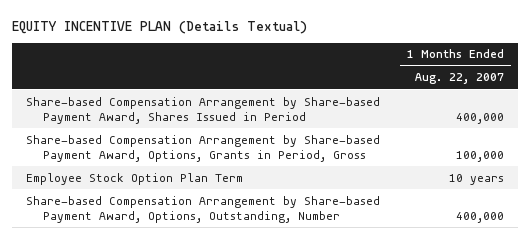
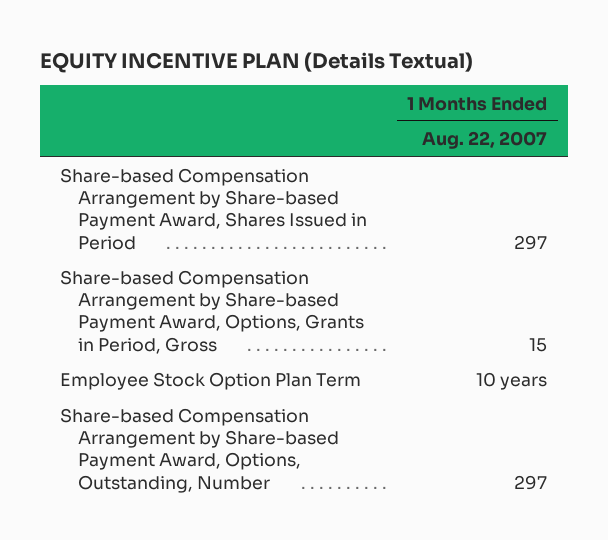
[456,112,505,124] 400,000 -> [514,234,548,250] 297
[456,150,505,162] 100,000 -> [529,337,548,352] 15
[456,211,505,223] 400,000 -> [514,474,548,490] 297

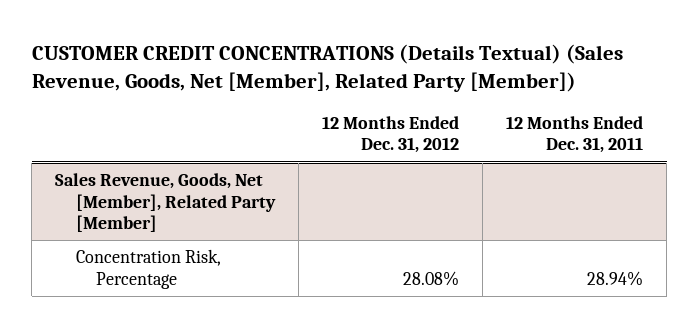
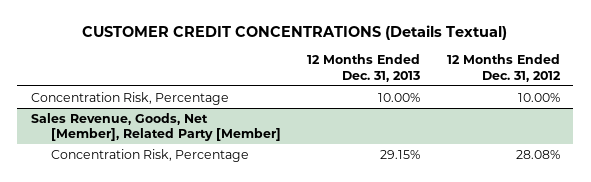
[31,43,623,92] CUSTOMER CREDIT CONCENTRATIONS (Details Textual) (Sales Revenue, Goods, Net [Member], Related Party [Member]) -> [82,24,508,40] CUSTOMER CREDIT CONCENTRATIONS (Details Textual)
[506,115,644,154] 12 Months Ended Dec. 31, 2011 -> none
none -> [307,53,421,82] 12 Months Ended Dec. 31, 2013
none -> [30,91,229,105] Concentration Risk, Percentage

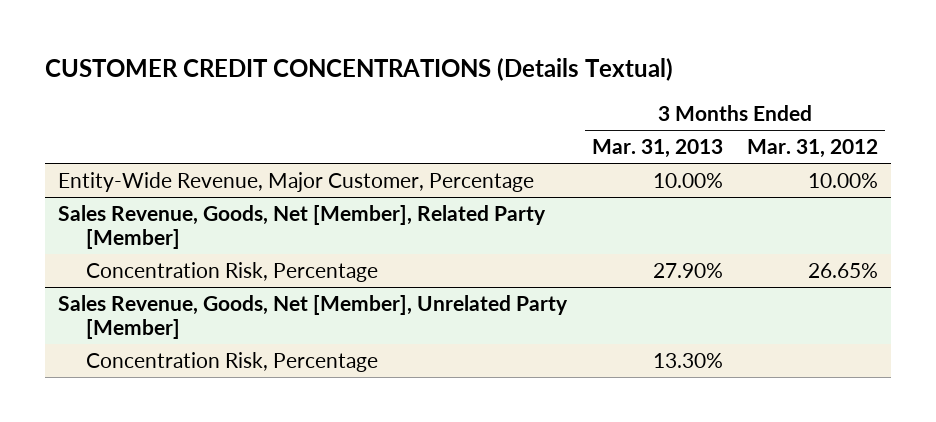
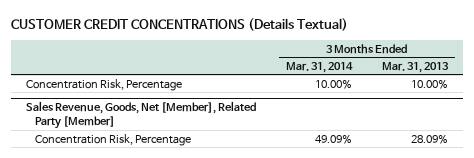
[747,138,879,158] Mar. 31, 2012 -> none
none -> [286,61,354,73] Mar. 31, 2014
[57,171,534,192] Entity-Wide Revenue, Major Customer, Percentage -> none
none -> [26,78,183,91] Concentration Risk, Percentage
[57,294,568,339] Sales Revenue, Goods, Net [Member], Unrelated Party [Member] -> none
[85,351,378,372] Concentration Risk, Percentage -> none
[652,262,723,278] 27.90% -> [410,133,448,144] 28.09%

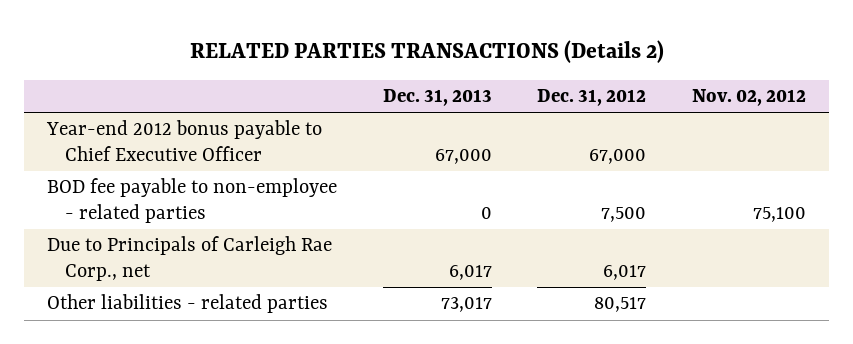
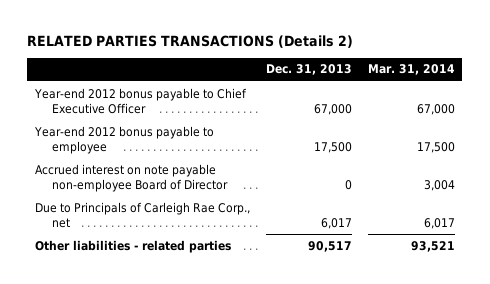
[537,89,647,107] Dec. 31, 2012 -> none
[692,89,807,107] Nov. 02, 2012 -> none
none -> [367,64,455,76] Mar. 31, 2014
[47,178,338,224] BOD fee payable to non-employee - related parties -> none
none -> [34,125,215,154] Year-end 2012 bonus payable to employee
none -> [35,163,228,192] Accrued interest on note payable non-employee Board of Director
[440,297,492,313] 73,017 -> [307,240,352,252] 90,517

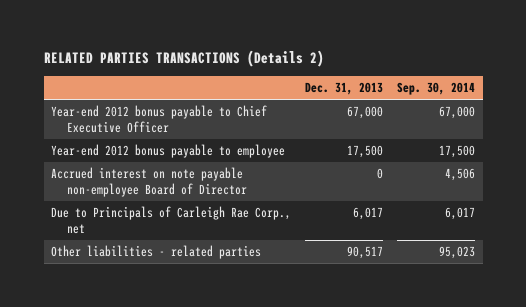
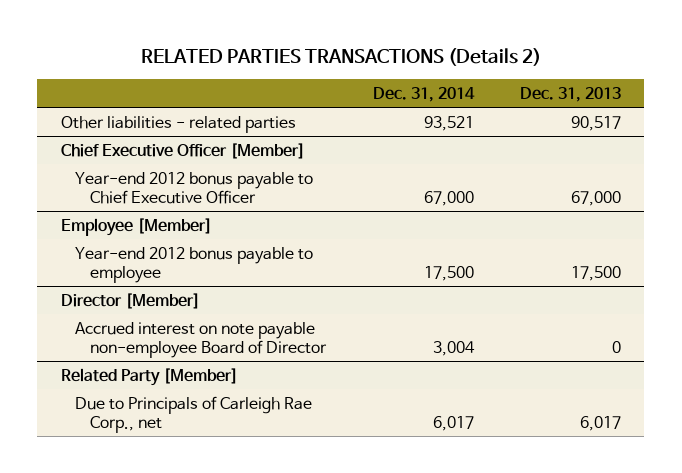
[397,82,476,96] Sep. 30, 2014 -> none
none -> [372,86,475,102] Dec. 31, 2014
[50,244,261,259] Other liabilities - related parties -> [60,115,296,133] Other liabilities - related parties
none -> [60,142,305,159] Chief Executive Officer [Member]
none -> [60,217,212,236] Employee [Member]
none -> [60,292,200,309] Director [Member]
none -> [60,367,238,386] Related Party [Member]

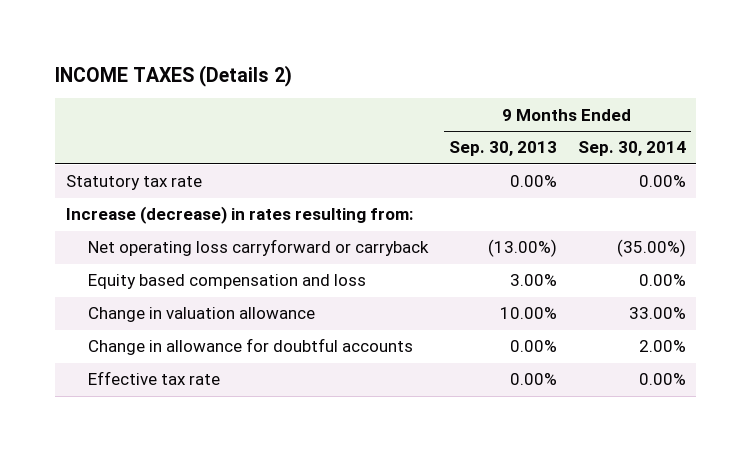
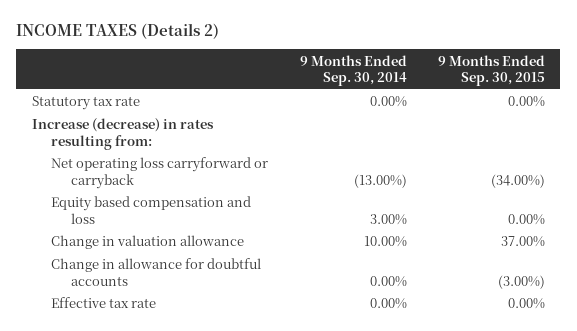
[448,141,557,157] Sep. 30, 2013 -> none
none -> [437,54,545,86] 9 Months Ended Sep. 30, 2015
[616,239,686,258] (35.00%) -> [353,173,407,188] (13.00%)
[638,274,686,287] 0.00% -> [369,213,407,225] 3.00%
[628,307,686,320] 33.00% -> [363,236,407,248] 10.00%
[638,340,686,353] 2.00% -> [369,275,407,287] 0.00%

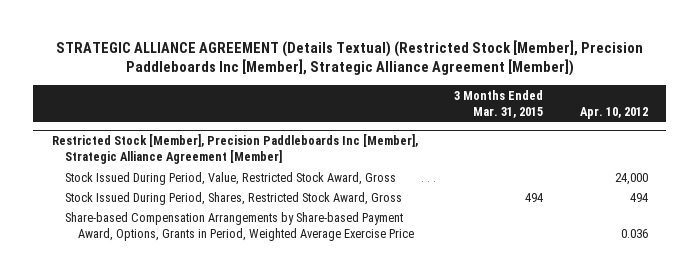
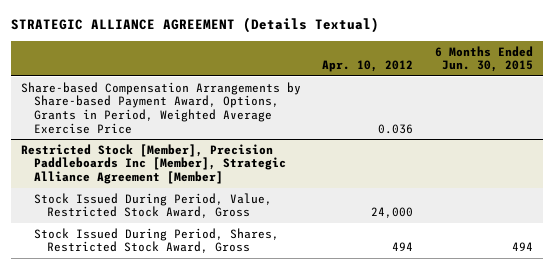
[55,39,643,77] STRATEGIC ALLIANCE AGREEMENT (Details Textual) (Restricted Stock [Member], Precision Paddleboards Inc [Member], Strategic Alliance Agreement [Member]) -> [10,16,379,33] STRATEGIC ALLIANCE AGREEMENT (Details Textual)
[454,89,544,118] 3 Months Ended Mar. 31, 2015 -> none
none -> [434,45,533,73] 6 Months Ended Jun. 30, 2015
none -> [21,81,302,134] Share-based Compensation Arrangements by Share-based Payment Award, Options, Grants in Period, Weighted Average Exercise Price
[65,211,415,241] Share-based Compensation Arrangements by Share-based Payment Award, Options, Grants in Period, Weighted Average Exercise Price -> none

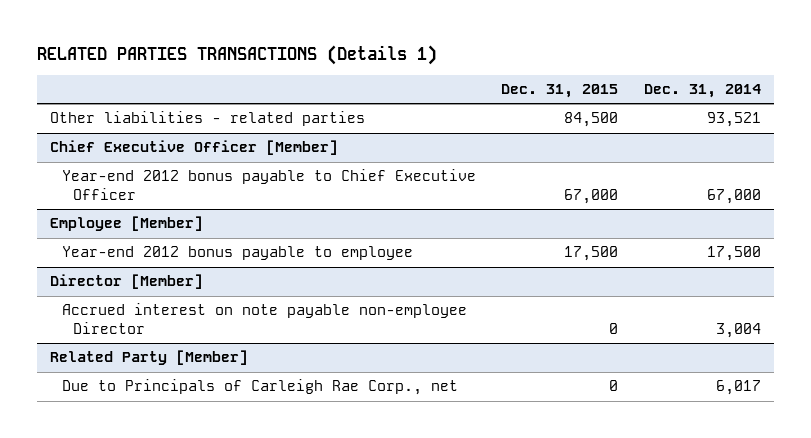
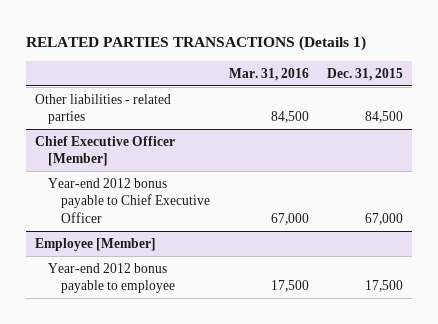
[644,84,762,99] Dec. 31, 2014 -> none
none -> [228,67,309,81] Mar. 31, 2016
[49,274,203,290] Director [Member] -> none
[61,303,467,334] Accrued interest on note payable non-employee Director -> none
[49,350,248,366] Related Party [Member] -> none
[61,379,458,396] Due to Principals of Carleigh Rae Corp., net -> none

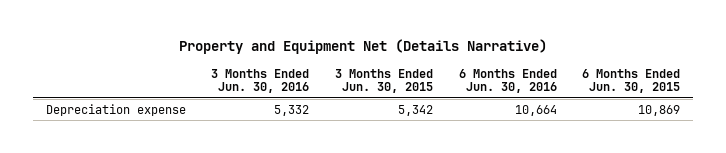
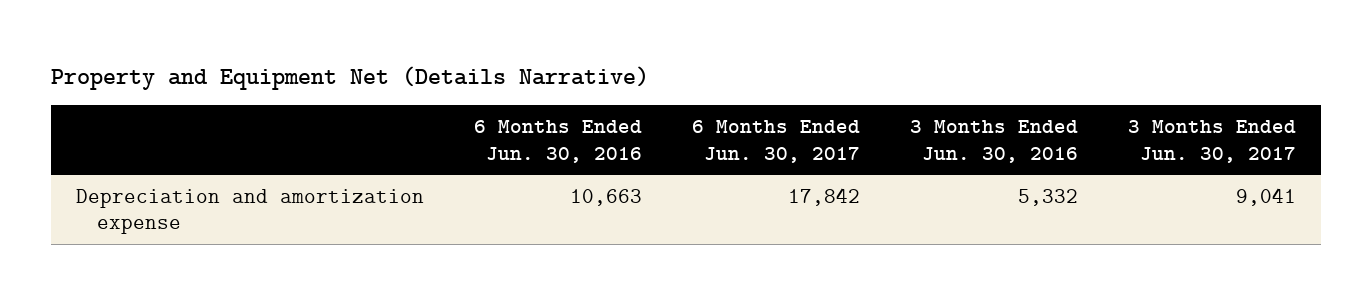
[335,68,434,94] 3 Months Ended Jun. 30, 2015 -> none
[582,68,681,94] 6 Months Ended Jun. 30, 2015 -> none
none -> [691,120,860,163] 6 Months Ended Jun. 30, 2017
none -> [1128,120,1297,163] 3 Months Ended Jun. 30, 2017
[45,103,186,116] Depreciation expense -> [75,188,424,235] Depreciation and amortization expense
[514,104,557,116] 10,664 -> [569,188,642,206] 10,663

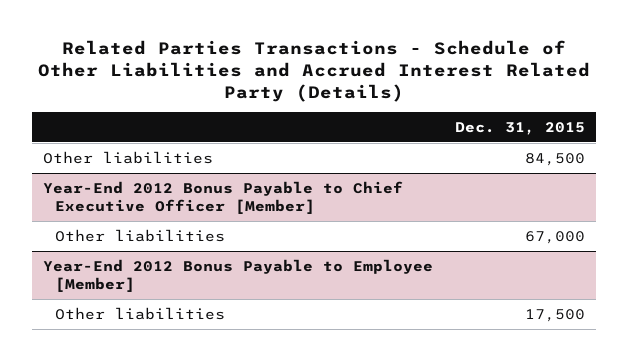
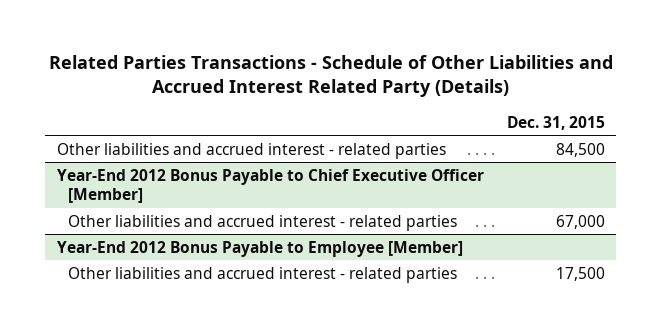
[43,150,214,164] Other liabilities -> [56,142,446,159] Other liabilities and accrued interest - related parties
[54,228,225,242] Other liabilities -> [67,214,457,231] Other liabilities and accrued interest - related parties
[54,306,225,320] Other liabilities -> [67,266,457,283] Other liabilities and accrued interest - related parties

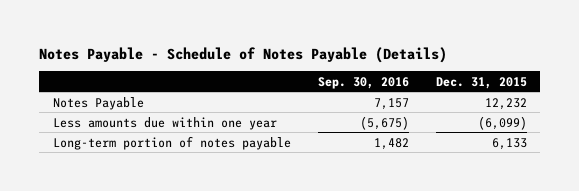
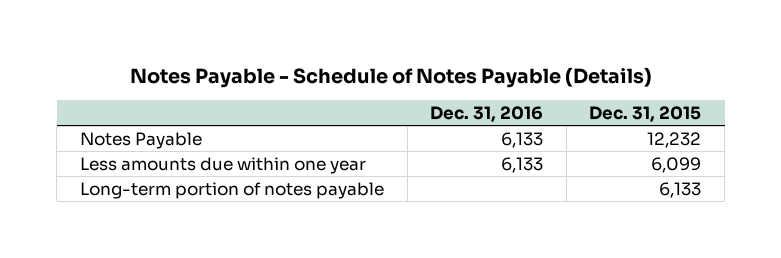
[317,76,409,89] Sep. 30, 2016 -> none
none -> [430,106,544,123] Dec. 31, 2016
[477,115,527,130] (6,099) -> [651,156,702,173] 6,099

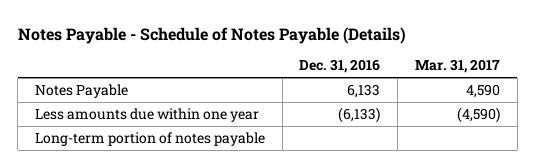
[589,106,702,123] Dec. 31, 2015 -> none
none -> [414,59,500,74] Mar. 31, 2017
[501,156,544,173] 6,133 -> [338,106,381,123] (6,133)

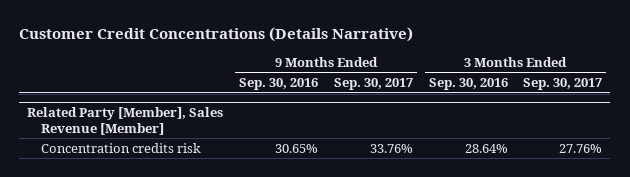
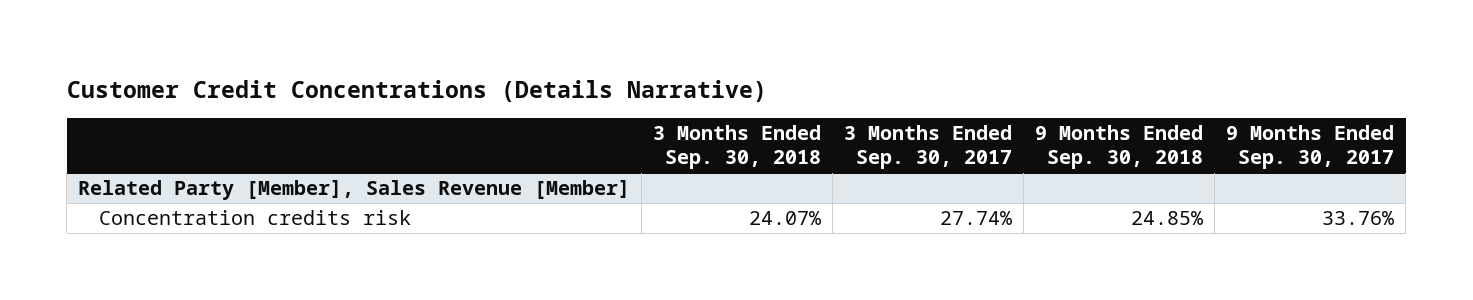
[238,78,318,91] Sep. 30, 2016 -> none
[428,78,508,91] Sep. 30, 2016 -> none
none -> [653,125,822,170] 3 Months Ended Sep. 30, 2018
none -> [1035,125,1204,170] 9 Months Ended Sep. 30, 2018
[559,143,603,153] 27.76% -> [940,211,1013,226] 27.74%

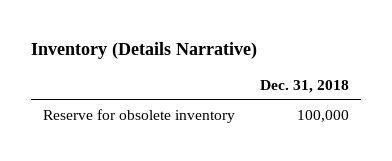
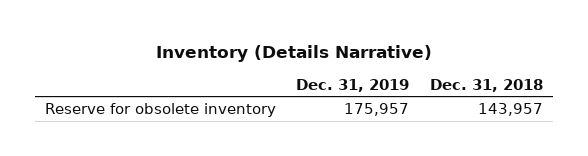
none -> [296,79,410,93] Dec. 31, 2019
[296,110,349,123] 100,000 -> [477,103,543,117] 143,957

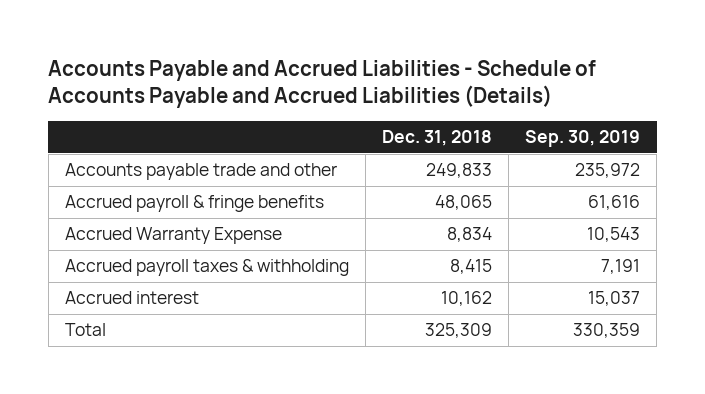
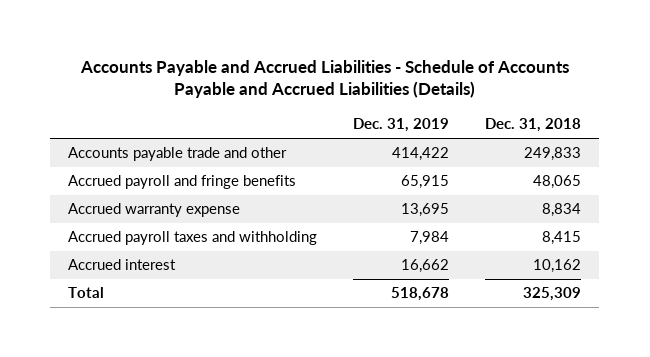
[525,130,641,148] Sep. 30, 2019 -> none
none -> [353,118,450,133] Dec. 31, 2019
[64,195,324,213] Accrued payroll & fringe benefits -> [68,175,297,190] Accrued payroll and fringe benefits
[64,227,282,245] Accrued Warranty Expense -> [68,203,241,218] Accrued warranty expense
[64,259,349,277] Accrued payroll taxes & withholding -> [68,231,318,246] Accrued payroll taxes and withholding

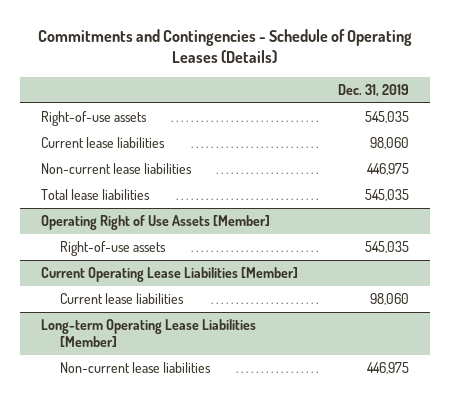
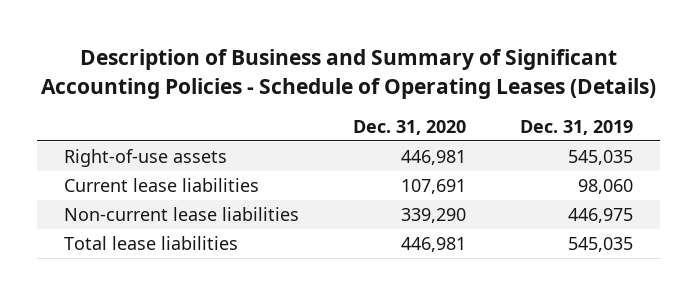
[37,28,412,64] Commitments and Contingencies - Schedule of Operating Leases (Details) -> [40,49,656,99] Description of Business and Summary of Significant Accounting Policies - Schedule of Operating Leases (Details)
none -> [353,119,467,135] Dec. 31, 2020
[40,214,270,230] Operating Right of Use Assets [Member] -> none
[59,240,166,256] Right-of-use assets -> none
[40,266,298,282] Current Operating Lease Liabilities [Member] -> none
[59,292,184,304] Current lease liabilities -> none
[40,318,256,348] Long-term Operating Lease Liabilities [Member] -> none
[59,361,211,373] Non-current lease liabilities -> none

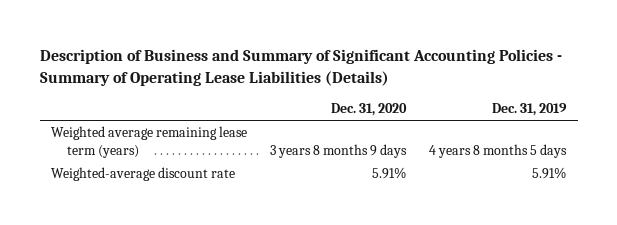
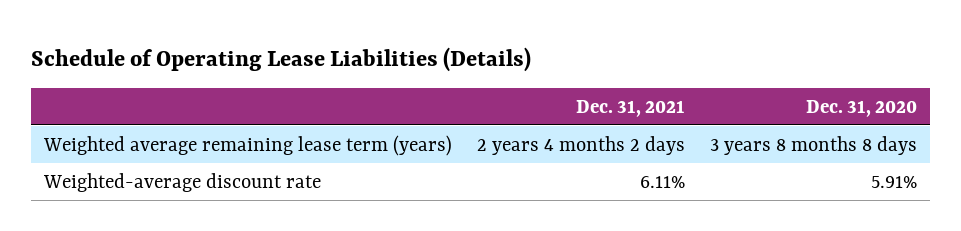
[39,49,562,87] Description of Business and Summary of Significant Accounting Policies - Summary of Operating Lease Liabilities (Details) -> [31,46,532,72] Schedule of Operating Lease Liabilities (Details)
[492,103,568,117] Dec. 31, 2019 -> none
none -> [576,99,686,117] Dec. 31, 2021
[270,143,408,158] 3 years 8 months 9 days -> [710,135,918,155] 3 years 8 months 8 days

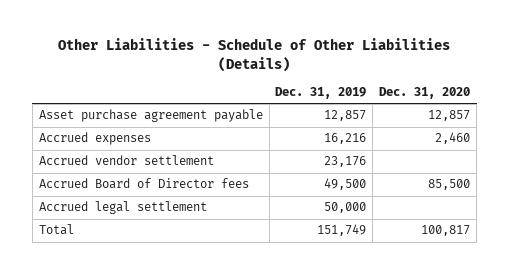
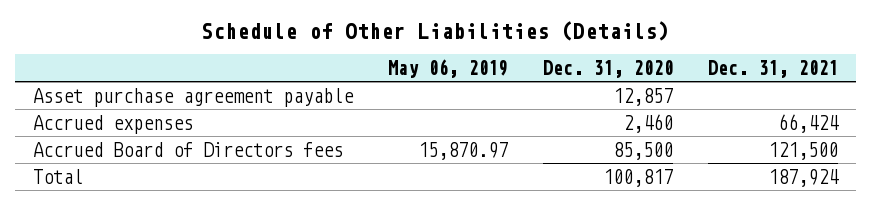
[58,38,451,72] Other Liabilities - Schedule of Other Liabilities (Details) -> [201,20,670,41] Schedule of Other Liabilities (Details)
[275,86,367,99] Dec. 31, 2019 -> none
none -> [387,58,508,78] May 06, 2019
none -> [707,59,838,78] Dec. 31, 2021
[38,155,214,166] Accrued vendor settlement -> none
[38,201,207,215] Accrued legal settlement -> none
[38,178,249,190] Accrued Board of Director fees -> [32,141,343,157] Accrued Board of Directors fees

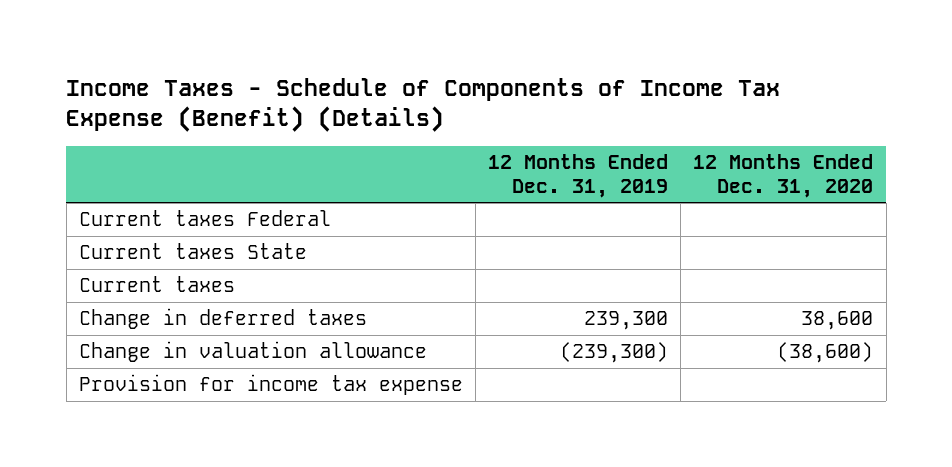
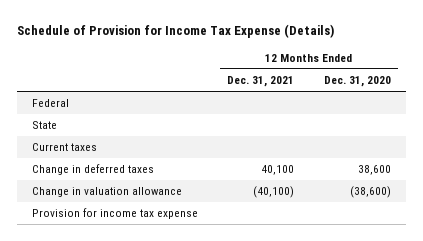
[66,78,781,133] Income Taxes - Schedule of Components of Income Tax Expense (Benefit) (Details) -> [17,23,335,38] Schedule of Provision for Income Tax Expense (Details)
[488,154,669,198] 12 Months Ended Dec. 31, 2019 -> none
none -> [227,75,295,87] Dec. 31, 2021
[78,210,331,227] Current taxes Federal -> [31,99,69,108] Federal
[78,243,307,260] Current taxes State -> [31,121,57,130] State

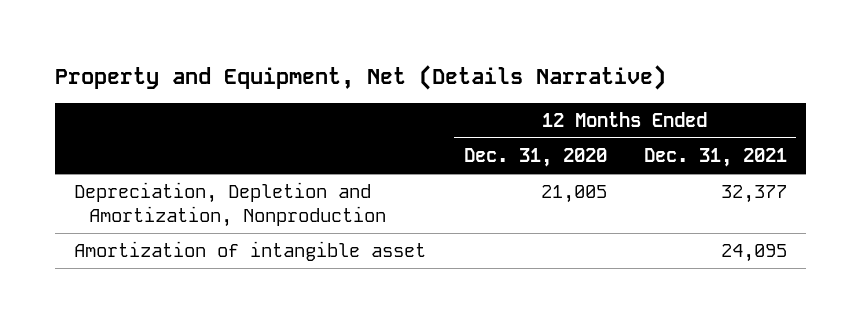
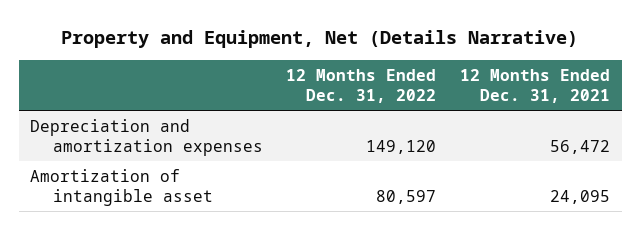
[463,147,607,167] Dec. 31, 2020 -> none
none -> [286,68,437,103] 12 Months Ended Dec. 31, 2022
[73,182,386,227] Depreciation, Depletion and Amortization, Nonproduction -> [30,119,263,156] Depreciation and amortization expenses
[721,185,788,204] 32,377 -> [549,139,610,154] 56,472

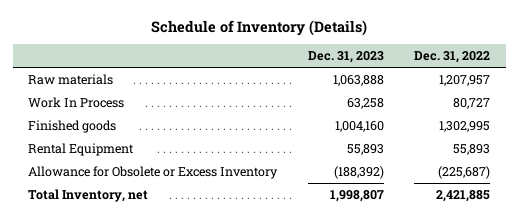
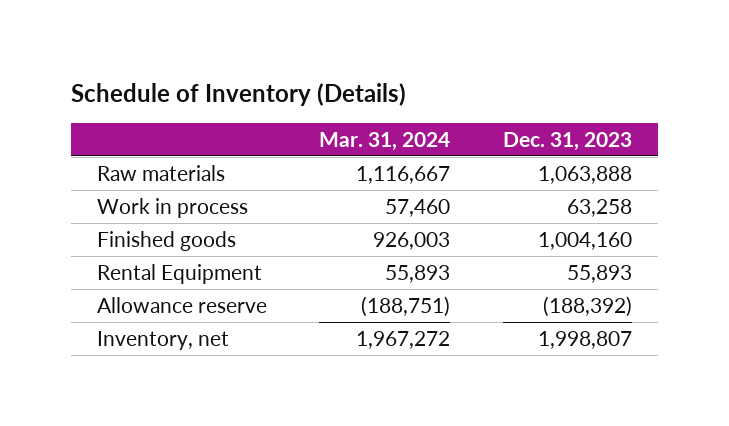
[414,51,491,64] Dec. 31, 2022 -> none
none -> [319,131,451,151] Mar. 31, 2024
[27,96,124,108] Work In Process -> [96,197,248,218] Work in process
[27,165,278,179] Allowance for Obsolete or Excess Inventory -> [96,296,267,313] Allowance reserve
[27,188,148,202] Total Inventory, net -> [96,330,229,350] Inventory, net

